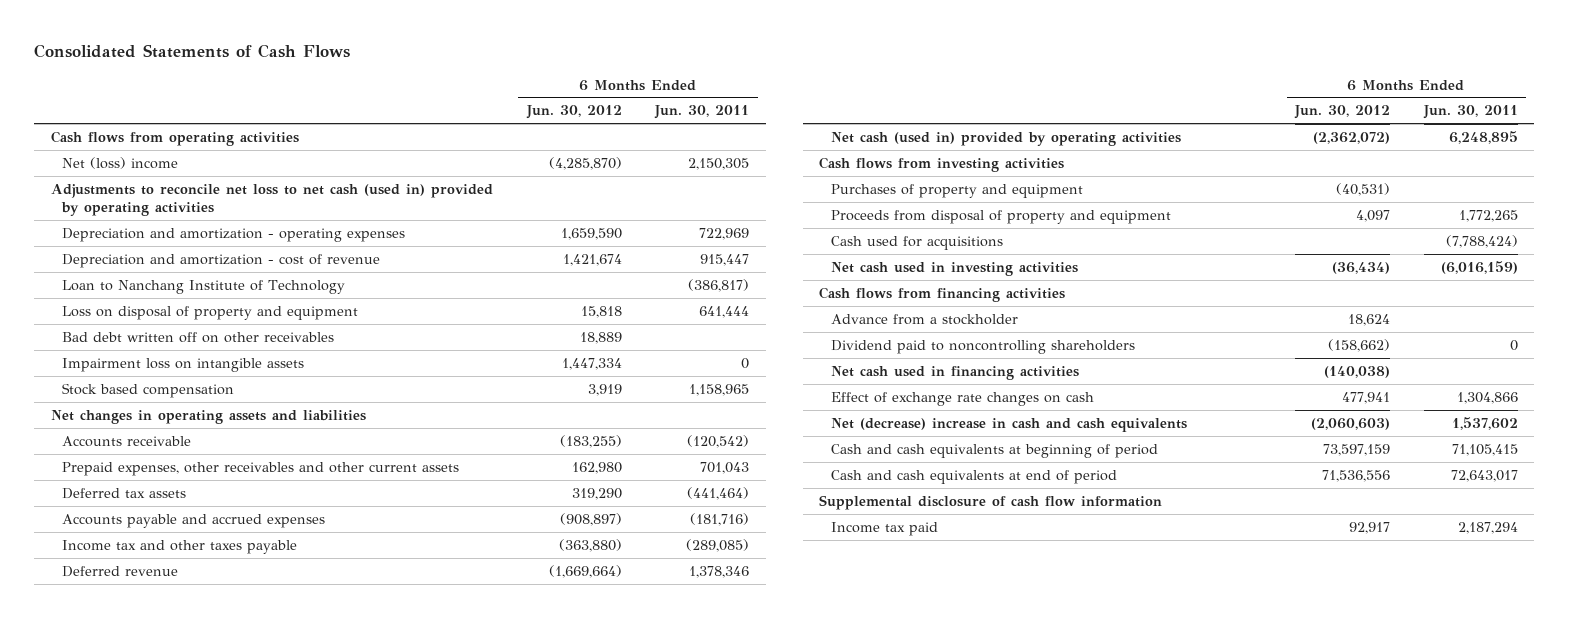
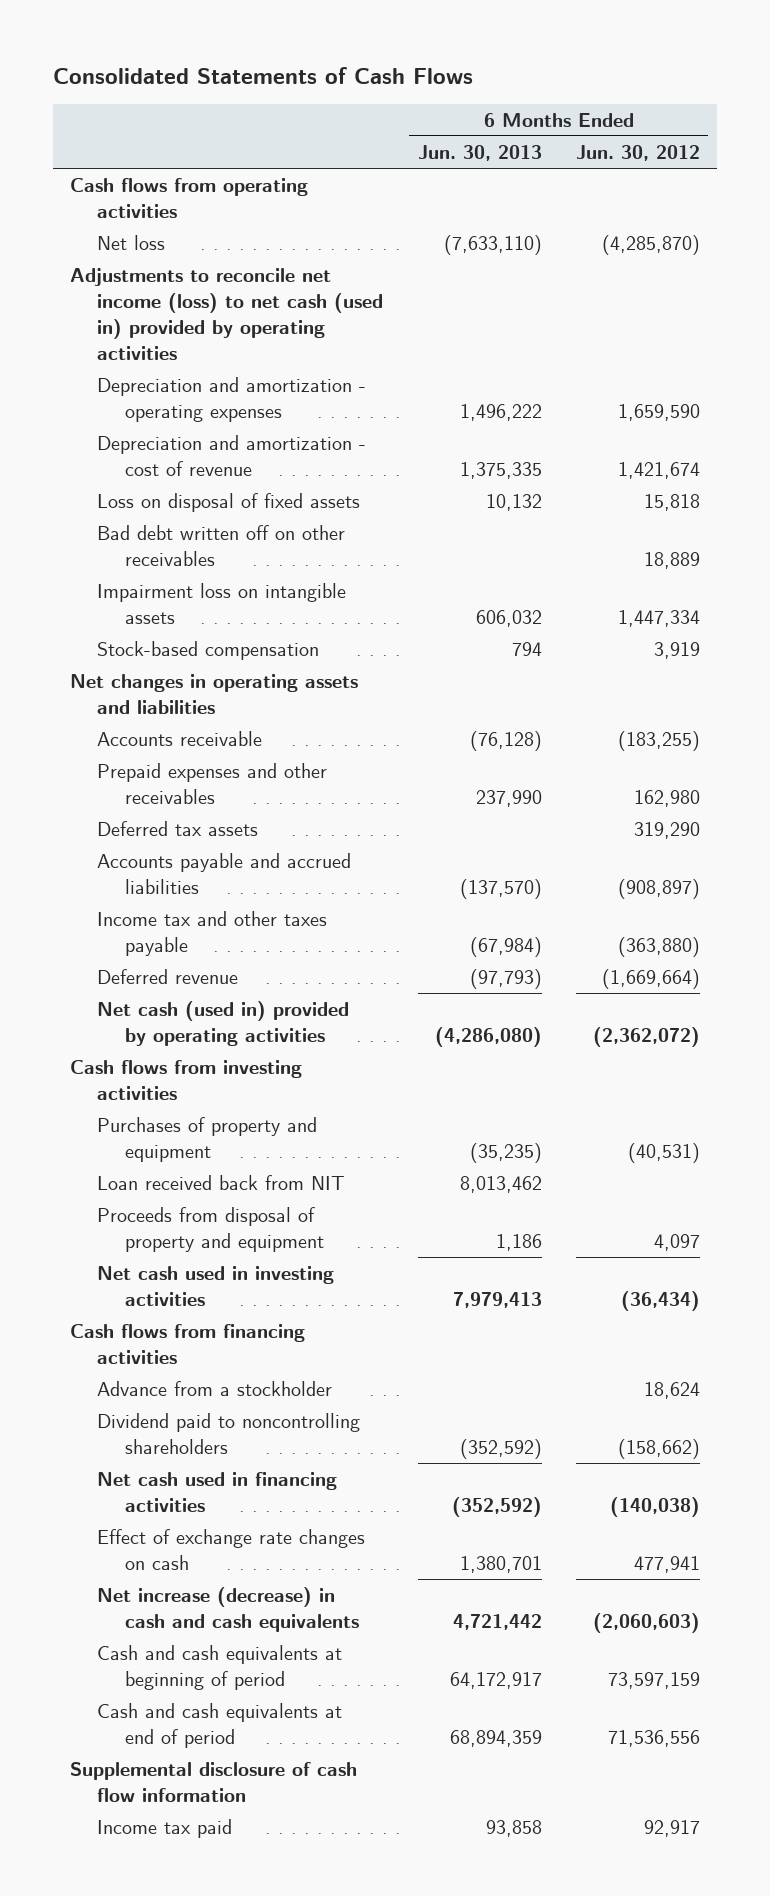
[654,105,750,120] Jun. 30, 2011 -> none
none -> [417,145,542,162] Jun. 30, 2013
[62,156,179,169] Net (loss) income -> [97,235,166,251] Net loss
[51,183,494,217] Adjustments to reconcile net loss to net cash (used in) provided by operating activities -> [69,268,384,360] Adjustments to reconcile net income (loss) to net cash (used in) provided by operating activities
[62,279,346,294] Loan to Nanchang Institute of Technology -> none
[62,305,359,320] Loss on disposal of property and equipment -> [97,493,361,513] Loss on disposal of fixed assets
[62,382,235,398] Stock based compensation -> [97,641,320,661] Stock-based compensation
[62,461,460,476] Prepaid expenses, other receivables and other current assets -> [97,763,328,804] Prepaid expenses and other receivables
[62,513,326,528] Accounts payable and accrued expenses -> [97,853,352,894] Accounts payable and accrued liabilities
none -> [97,1175,346,1191] Loan received back from NIT
[830,235,1003,250] Cash used for acquisitions -> none
[830,417,1187,432] Net (decrease) increase in cash and cash equivalents -> [97,1587,360,1632] Net increase (decrease) in cash and cash equivalents

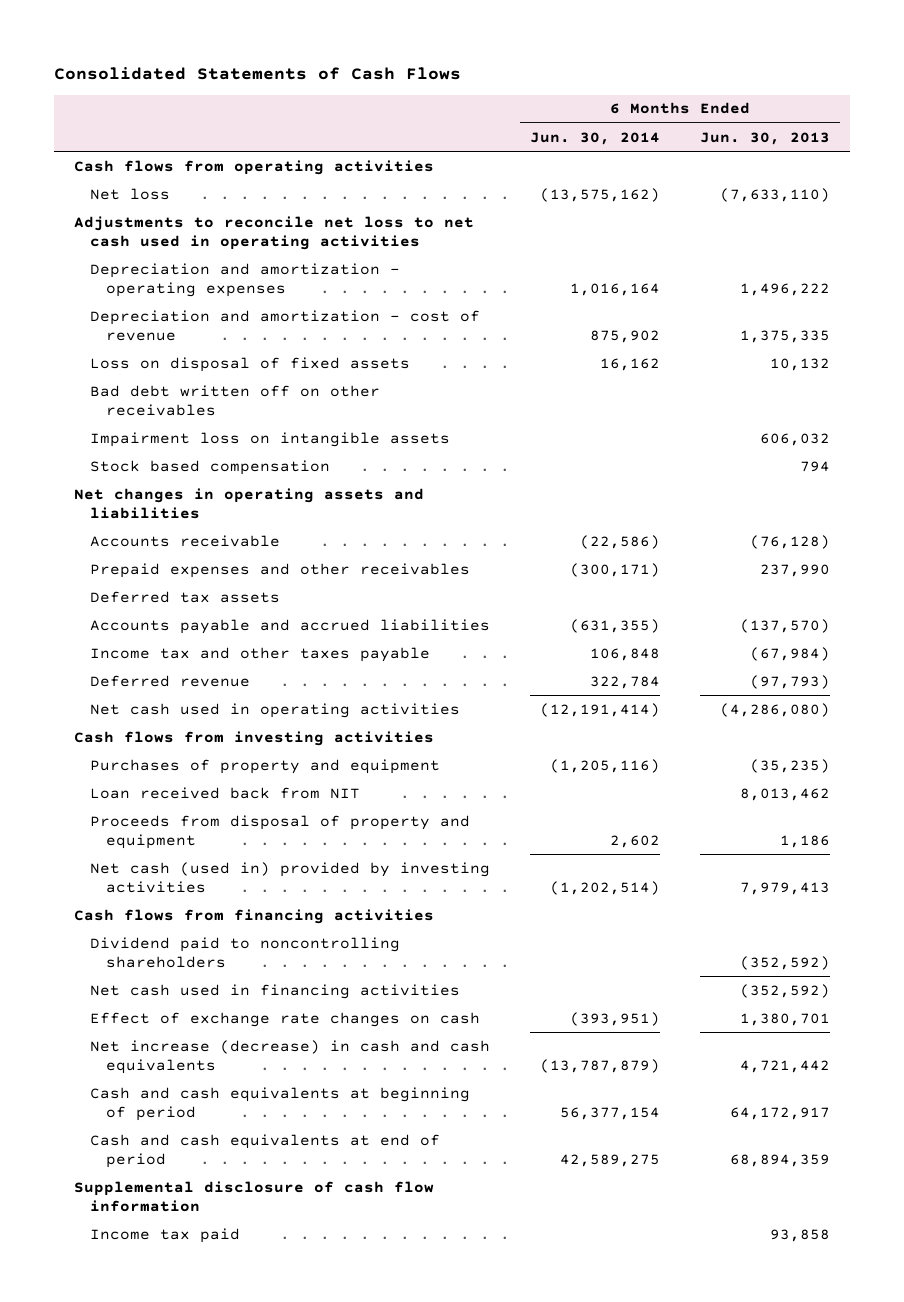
[575,145,700,162] Jun. 30, 2012 -> none
none -> [529,131,660,145] Jun. 30, 2014
[69,268,384,360] Adjustments to reconcile net income (loss) to net cash (used in) provided by operating activities -> [74,215,475,250] Adjustments to reconcile net loss to net cash used in operating activities
[97,641,320,661] Stock-based compensation -> [89,459,330,475] Stock based compensation
[97,1001,350,1046] Net cash (used in) provided by operating activities -> [89,702,460,718] Net cash used in operating activities
[97,1266,335,1306] Net cash used in investing activities -> [89,861,490,893] Net cash (used in) provided by investing activities
[97,1381,333,1397] Advance from a stockholder -> none

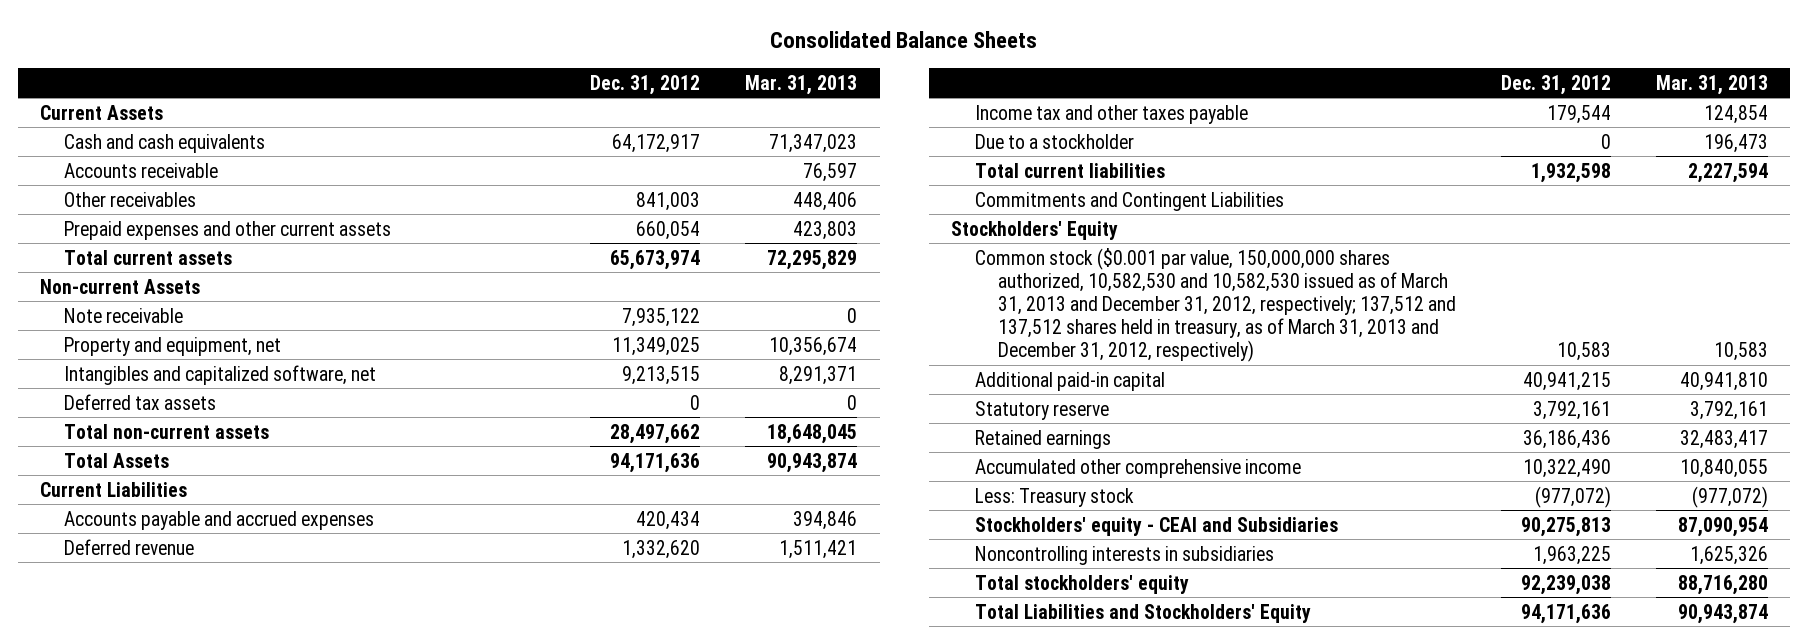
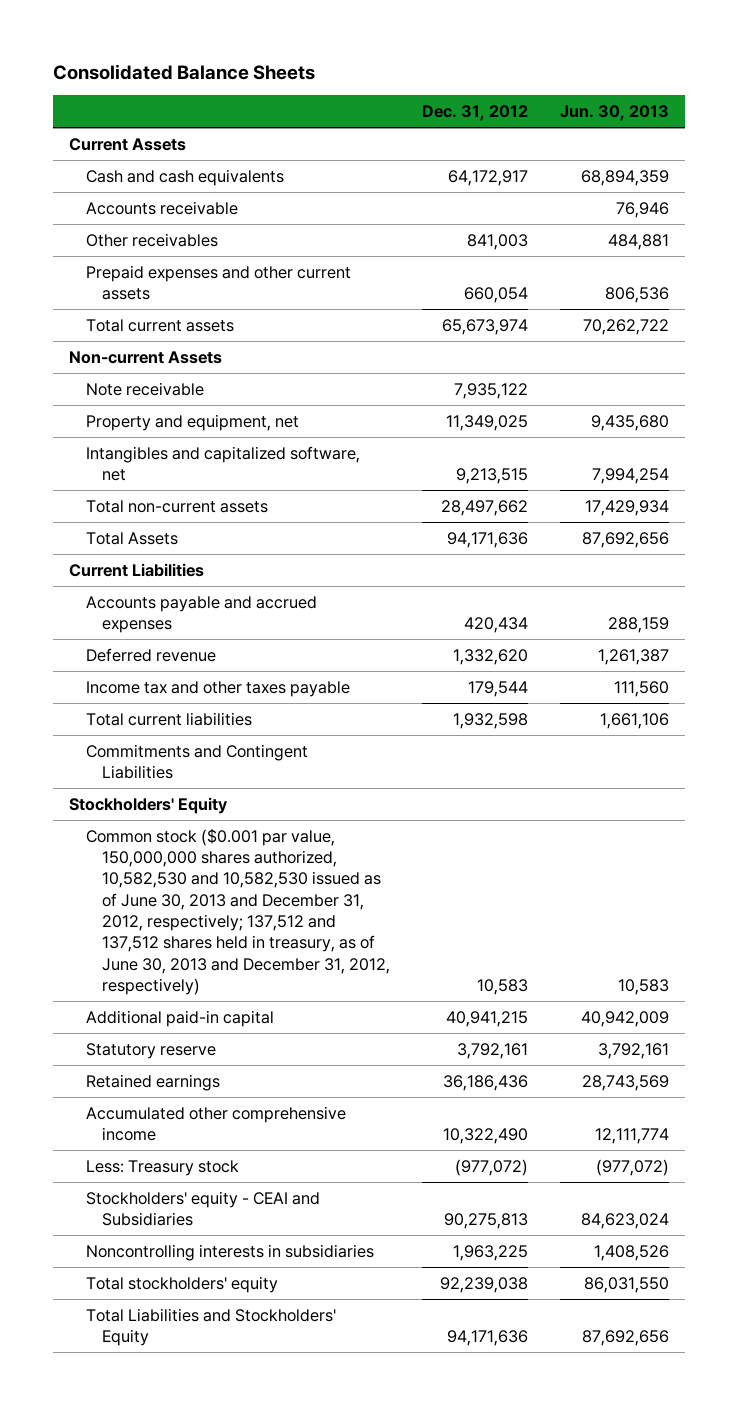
[745,74,858,95] Mar. 31, 2013 -> none
none -> [560,105,670,122] Jun. 30, 2013
[63,393,216,410] Deferred tax assets -> none
[974,133,1134,149] Due to a stockholder -> none
[974,247,1457,363] Common stock ($0.001 par value, 150,000,000 shares authorized, 10,582,530 and 10,582,530 issued as of March 31, 2013 and December 31, 2012, respectively; 137,512 and 137,512 shares held in treasury, as of March 31, 2013 and December 31, 2012, respectively) -> [85,827,390,995] Common stock ($0.001 par value, 150,000,000 shares authorized, 10,582,530 and 10,582,530 issued as of June 30, 2013 and December 31, 2012, respectively; 137,512 and 137,512 shares held in treasury, as of June 30, 2013 and December 31, 2012, respectively)

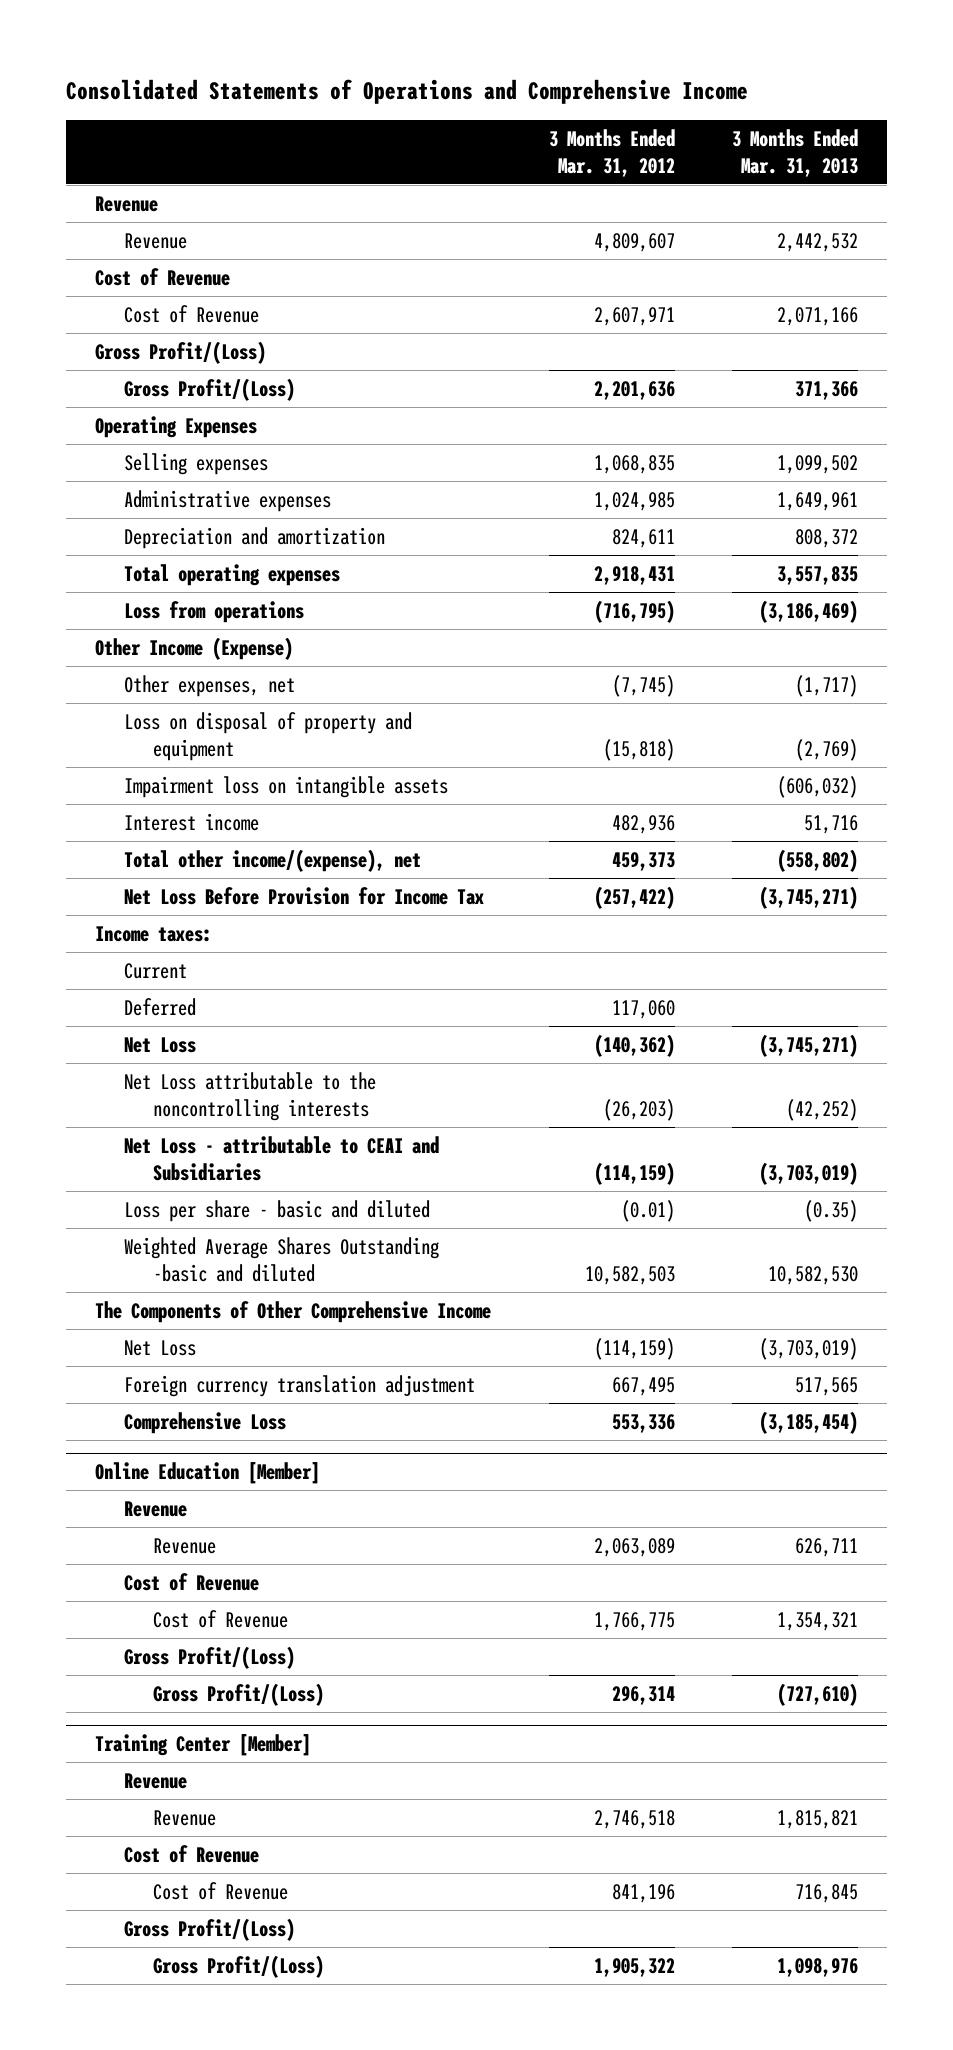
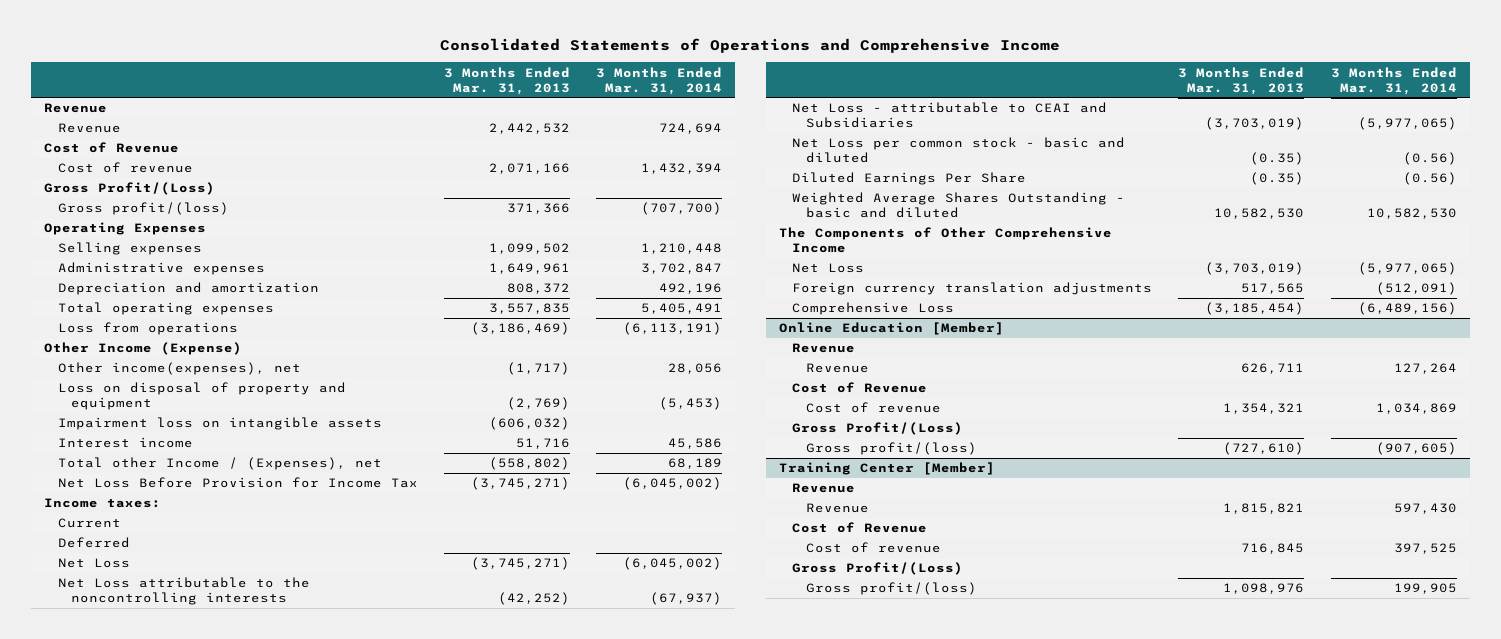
[548,128,675,177] 3 Months Ended Mar. 31, 2012 -> none
none -> [596,66,723,95] 3 Months Ended Mar. 31, 2014
[123,304,259,323] Cost of Revenue -> [57,162,193,174] Cost of revenue
[123,377,295,401] Gross Profit/(Loss) -> [57,202,229,216] Gross profit/(loss)
[123,674,295,697] Other expenses, net -> [57,362,301,376] Other income(expenses), net
[123,848,421,872] Total other income/(expense), net -> [57,457,382,471] Total other Income / (Expenses), net
[123,1199,430,1222] Loss per share - basic and diluted -> [792,137,1126,164] Net Loss per common stock - basic and diluted
none -> [792,172,1027,186] Diluted Earnings Per Share
[123,1236,439,1282] Weighted Average Shares Outstanding -basic and diluted -> [792,192,1126,219] Weighted Average Shares Outstanding - basic and diluted
[123,1374,475,1397] Foreign currency translation adjustment -> [792,282,1153,296] Foreign currency translation adjustments
[152,1609,288,1628] Cost of Revenue -> [805,402,941,414] Cost of revenue
[152,1682,324,1706] Gross Profit/(Loss) -> [805,442,977,456] Gross profit/(loss)
[152,1881,288,1900] Cost of Revenue -> [805,542,941,554] Cost of revenue
[152,1954,324,1978] Gross Profit/(Loss) -> [805,582,977,596] Gross profit/(loss)

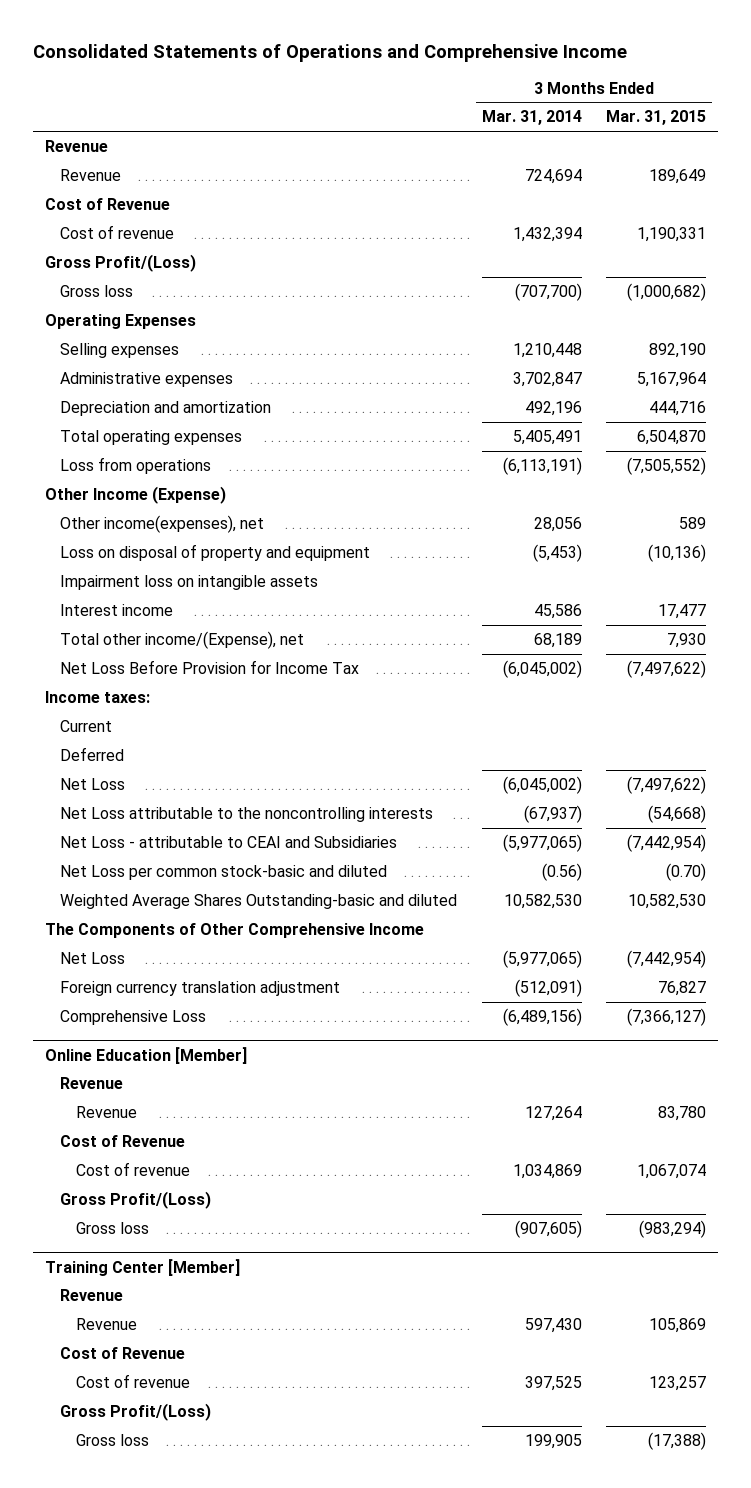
[443,66,570,95] 3 Months Ended Mar. 31, 2013 -> none
none -> [606,110,707,126] Mar. 31, 2015
[57,202,229,216] Gross profit/(loss) -> [60,285,134,298] Gross loss
[57,457,382,471] Total other Income / (Expenses), net -> [60,631,305,650] Total other income/(Expense), net
[792,172,1027,186] Diluted Earnings Per Share -> none
[792,137,1126,164] Net Loss per common stock - basic and diluted -> [60,865,388,881] Net Loss per common stock-basic and diluted
[792,192,1126,219] Weighted Average Shares Outstanding - basic and diluted -> [60,894,458,910] Weighted Average Shares Outstanding-basic and diluted
[792,282,1153,296] Foreign currency translation adjustments -> [60,981,341,997] Foreign currency translation adjustment
[805,442,977,456] Gross profit/(loss) -> [75,1222,149,1235] Gross loss
[805,582,977,596] Gross profit/(loss) -> [75,1434,149,1447] Gross loss

